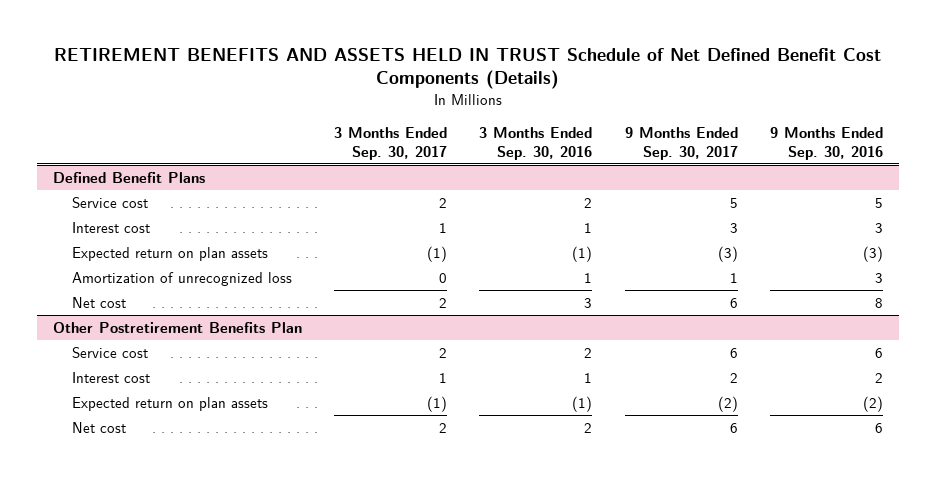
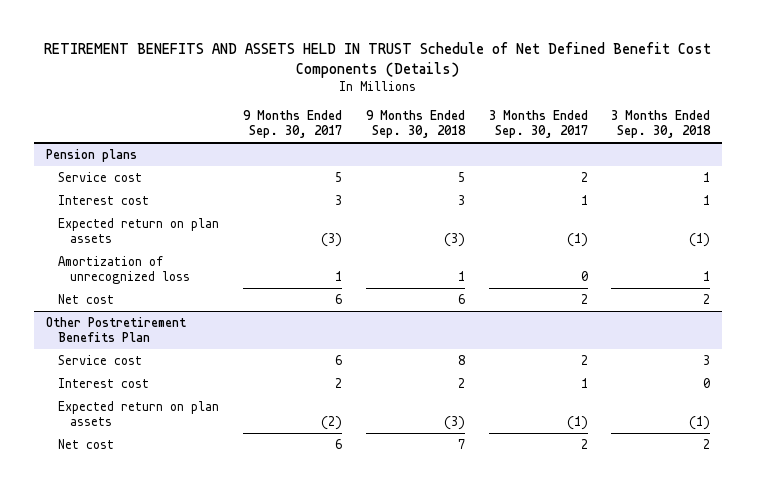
[479,126,593,160] 3 Months Ended Sep. 30, 2016 -> none
[769,126,883,160] 9 Months Ended Sep. 30, 2016 -> none
none -> [365,110,466,139] 9 Months Ended Sep. 30, 2018
none -> [611,110,712,139] 3 Months Ended Sep. 30, 2018
[53,171,206,183] Defined Benefit Plans -> [46,148,138,162] Pension plans

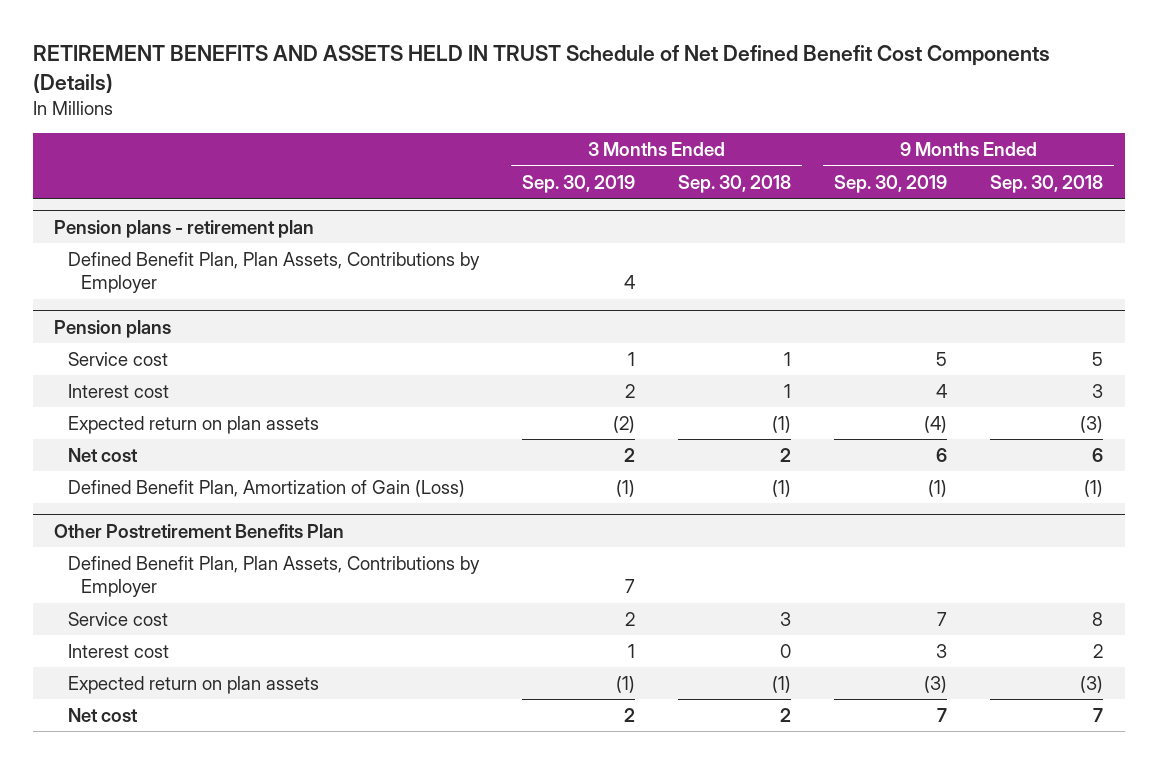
[242,110,342,139] 9 Months Ended Sep. 30, 2017 -> none
[488,110,588,139] 3 Months Ended Sep. 30, 2017 -> none
none -> [521,174,635,193] Sep. 30, 2019
none -> [834,174,948,193] Sep. 30, 2019
none -> [54,219,315,238] Pension plans - retirement plan
none -> [67,251,480,294] Defined Benefit Plan, Plan Assets, Contributions by Employer
[58,255,191,284] Amortization of unrecognized loss -> none
none -> [67,479,465,497] Defined Benefit Plan, Amortization of Gain (Loss)
none -> [67,555,480,598] Defined Benefit Plan, Plan Assets, Contributions by Employer

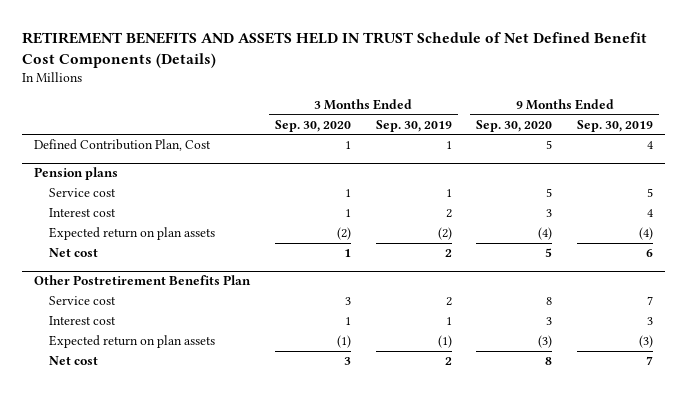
[678,174,792,193] Sep. 30, 2018 -> none
[990,174,1104,193] Sep. 30, 2018 -> none
none -> [275,119,352,132] Sep. 30, 2020
none -> [476,119,553,132] Sep. 30, 2020
[54,219,315,238] Pension plans - retirement plan -> none
[67,251,480,294] Defined Benefit Plan, Plan Assets, Contributions by Employer -> none
none -> [34,139,212,152] Defined Contribution Plan, Cost
[67,479,465,497] Defined Benefit Plan, Amortization of Gain (Loss) -> none
[67,555,480,598] Defined Benefit Plan, Plan Assets, Contributions by Employer -> none

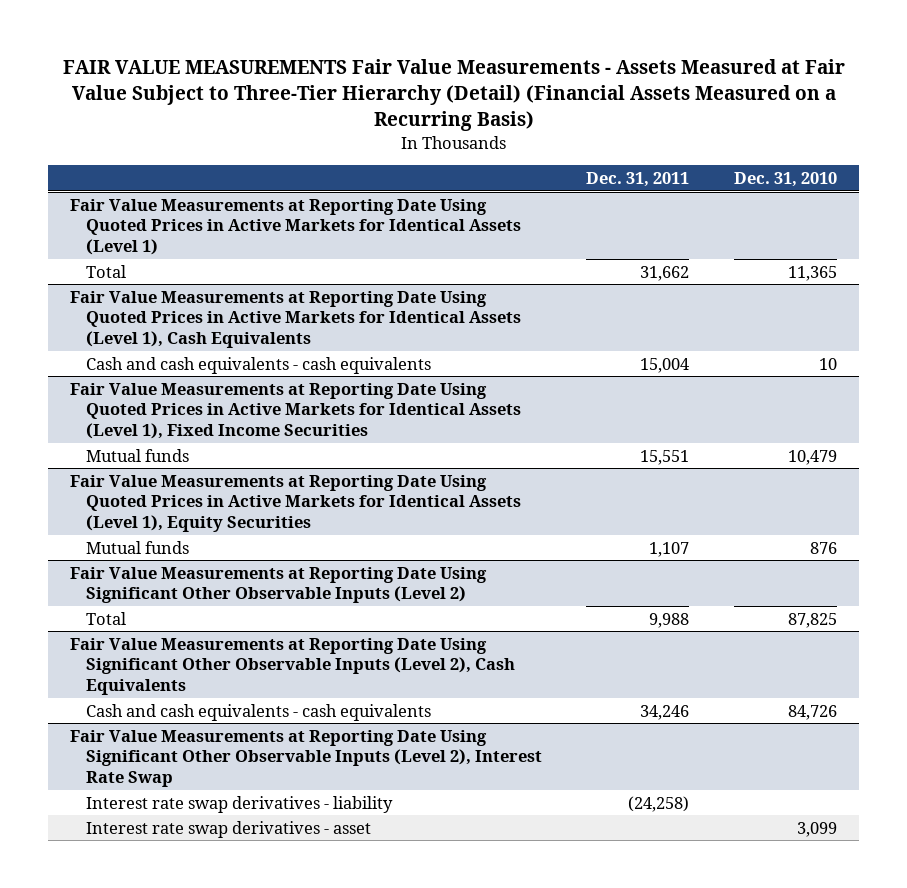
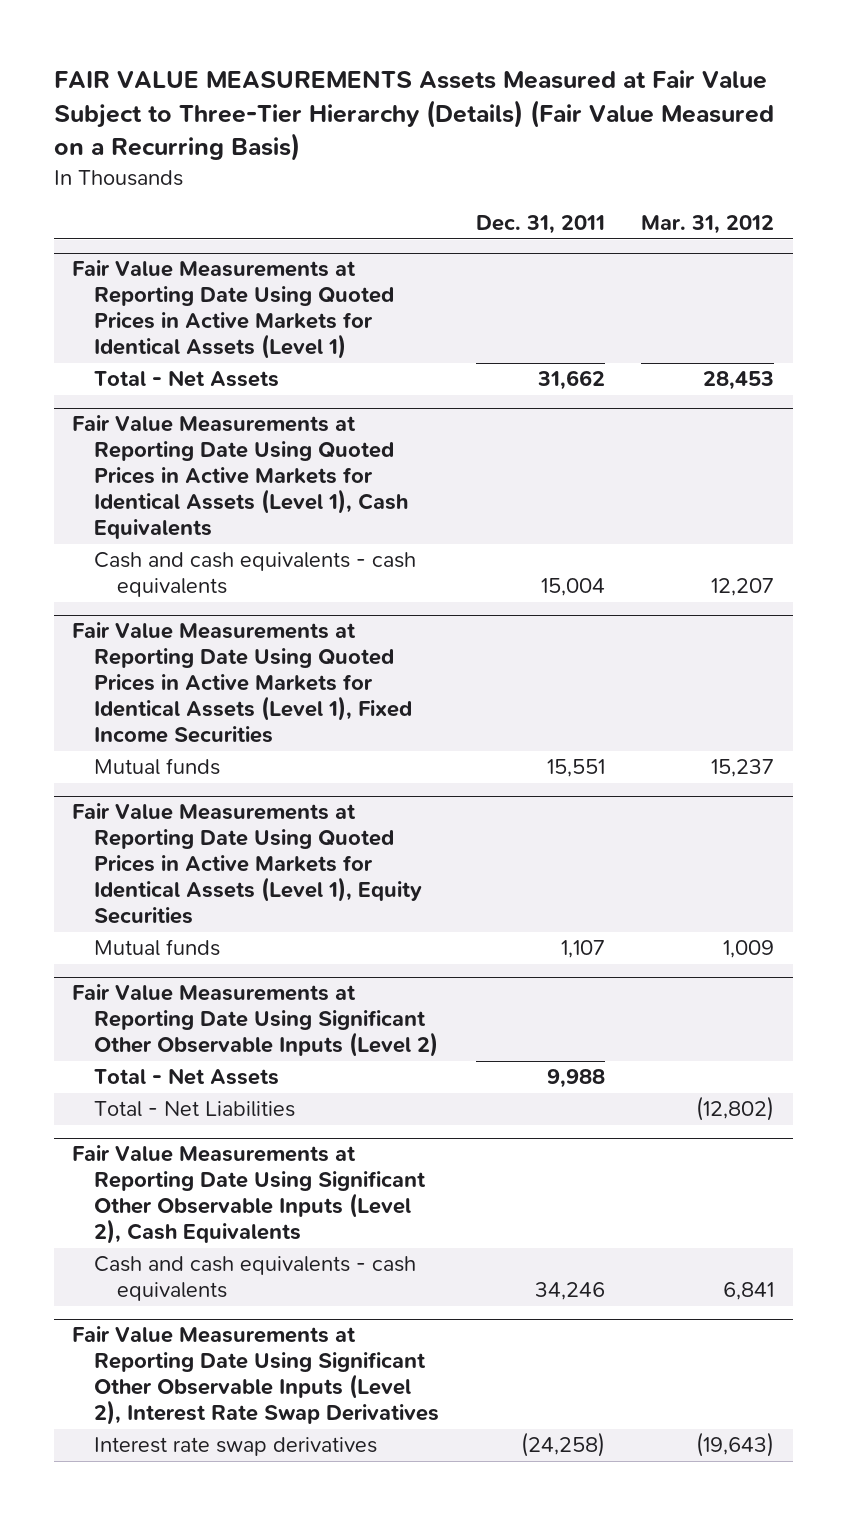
[62,59,845,132] FAIR VALUE MEASUREMENTS Fair Value Measurements - Assets Measured at Fair Value Subject to Three-Tier Hierarchy (Detail) (Financial Assets Measured on a Recurring Basis) -> [53,69,774,162] FAIR VALUE MEASUREMENTS Assets Measured at Fair Value Subject to Three-Tier Hierarchy (Details) (Fair Value Measured on a Recurring Basis)
[733,172,837,188] Dec. 31, 2010 -> none
none -> [641,215,775,235] Mar. 31, 2012
[85,264,126,278] Total -> [94,370,280,388] Total - Net Assets
[85,611,126,625] Total -> [94,1068,280,1086] Total - Net Assets
none -> [94,1101,296,1118] Total - Net Liabilities
[85,820,371,838] Interest rate swap derivatives - asset -> none
[70,729,542,788] Fair Value Measurements at Reporting Date Using Significant Other Observable Inputs (Level 2), Interest Rate Swap -> [71,1326,440,1426] Fair Value Measurements at Reporting Date Using Significant Other Observable Inputs (Level 2), Interest Rate Swap Derivatives
[85,795,393,813] Interest rate swap derivatives - liability -> [94,1437,378,1457] Interest rate swap derivatives

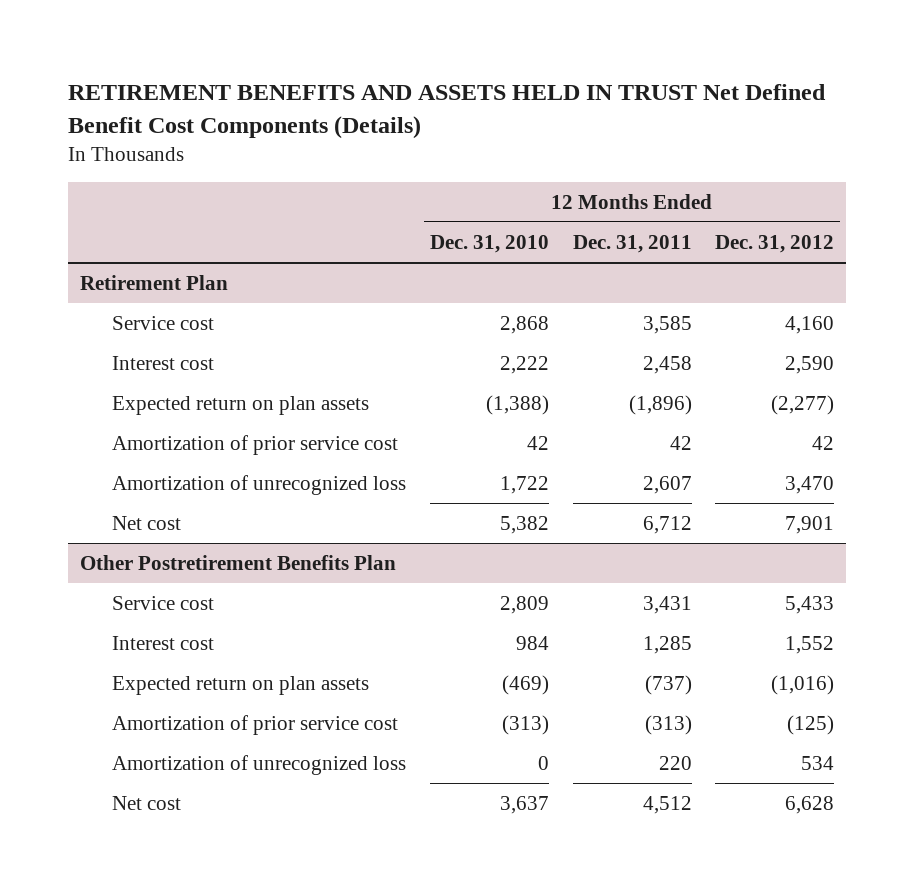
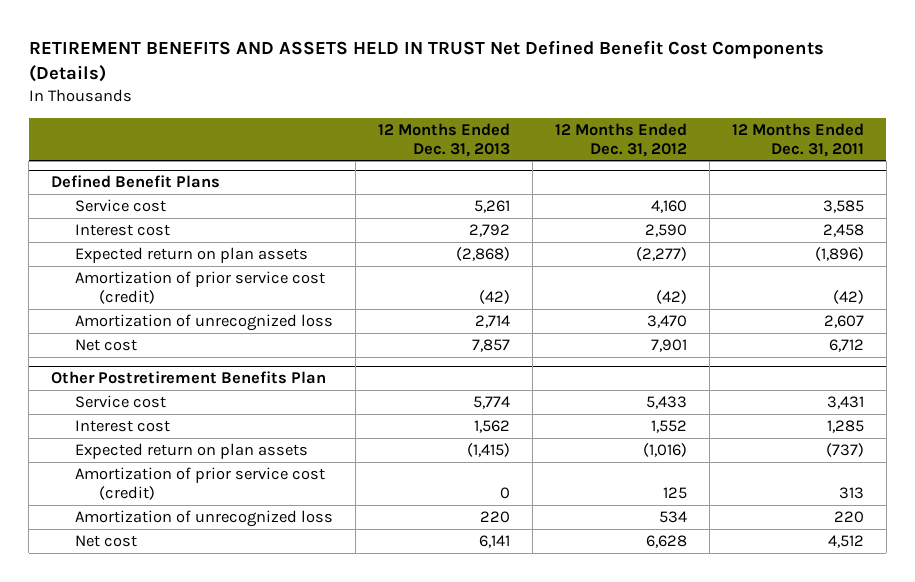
[429,234,549,253] Dec. 31, 2010 -> none
none -> [378,122,511,157] 12 Months Ended Dec. 31, 2013
[79,274,228,290] Retirement Plan -> none
none -> [51,175,221,189] Defined Benefit Plans
[111,434,398,455] Amortization of prior service cost -> [75,271,326,304] Amortization of prior service cost (credit)
[669,435,692,450] 42 -> [832,289,864,304] (42)
[812,435,835,450] 42 -> [656,289,688,304] (42)
[111,714,398,735] Amortization of prior service cost -> [75,467,326,500] Amortization of prior service cost (credit)
[644,714,692,735] (313) -> [838,486,864,499] 313
[787,714,835,735] (125) -> [663,486,688,499] 125

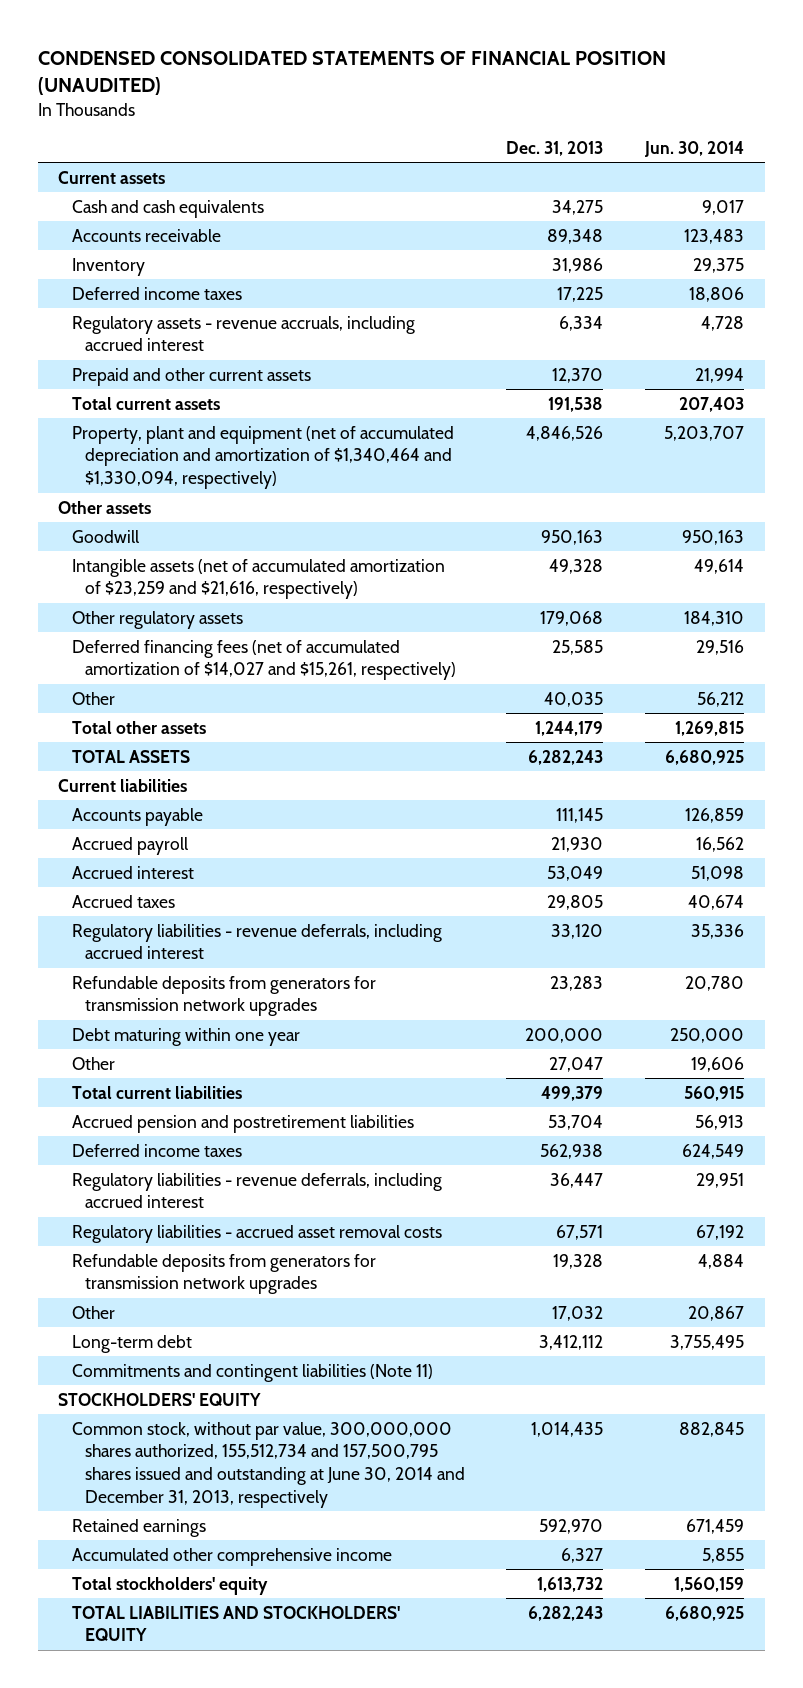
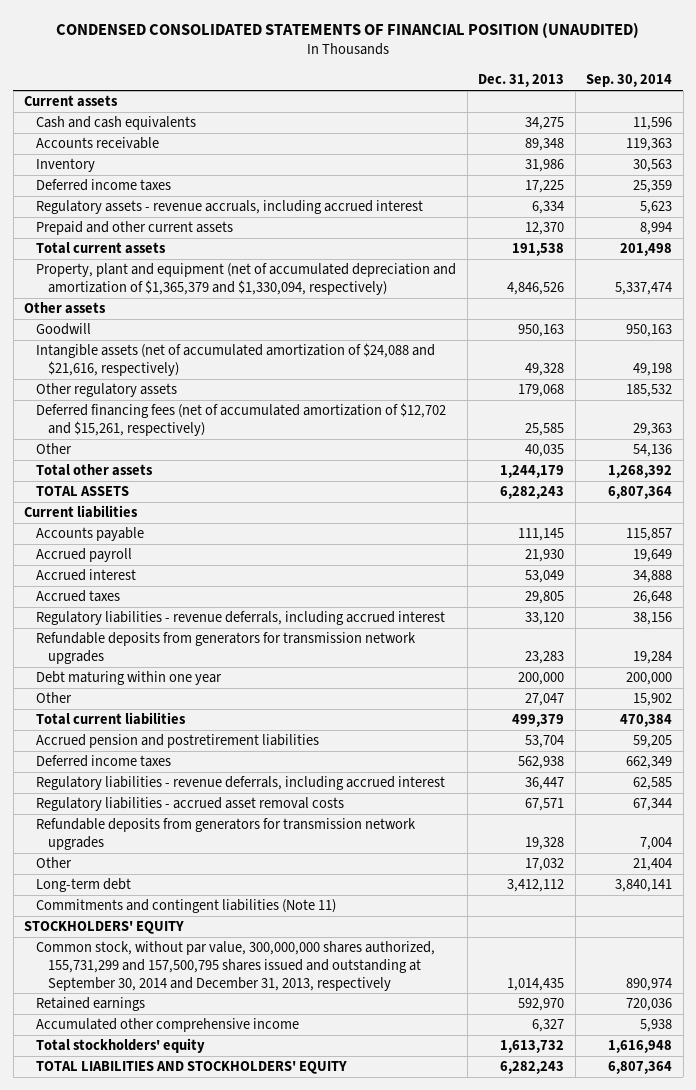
[644,140,745,157] Jun. 30, 2014 -> none
none -> [586,74,673,88] Sep. 30, 2014
[71,425,454,490] Property, plant and equipment (net of accumulated depreciation and amortization of $1,340,464 and $1,330,094, respectively) -> [36,263,457,295] Property, plant and equipment (net of accumulated depreciation and amortization of $1,365,379 and $1,330,094, respectively)
[71,558,445,600] Intangible assets (net of accumulated amortization of $23,259 and $21,616, respectively) -> [36,343,436,376] Intangible assets (net of accumulated amortization of $24,088 and $21,616, respectively)
[71,639,456,681] Deferred financing fees (net of accumulated amortization of $14,027 and $15,261, respectively) -> [36,403,447,436] Deferred financing fees (net of accumulated amortization of $12,702 and $15,261, respectively)
[71,1421,465,1508] Common stock, without par value, 300,000,000 shares authorized, 155,512,734 and 157,500,795 shares issued and outstanding at June 30, 2014 and December 31, 2013, respectively -> [36,941,436,991] Common stock, without par value, 300,000,000 shares authorized, 155,731,299 and 157,500,795 shares issued and outstanding at September 30, 2014 and December 31, 2013, respectively

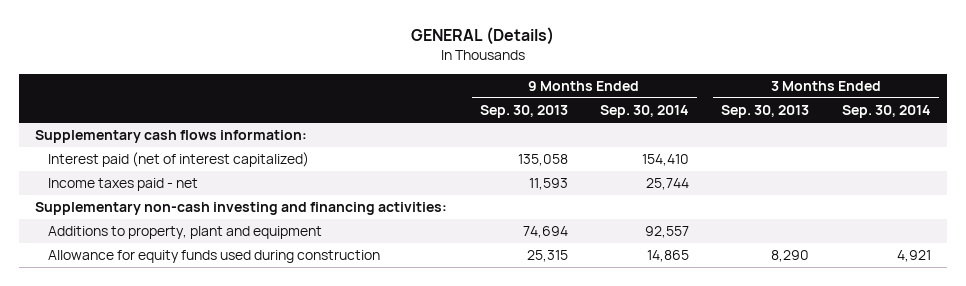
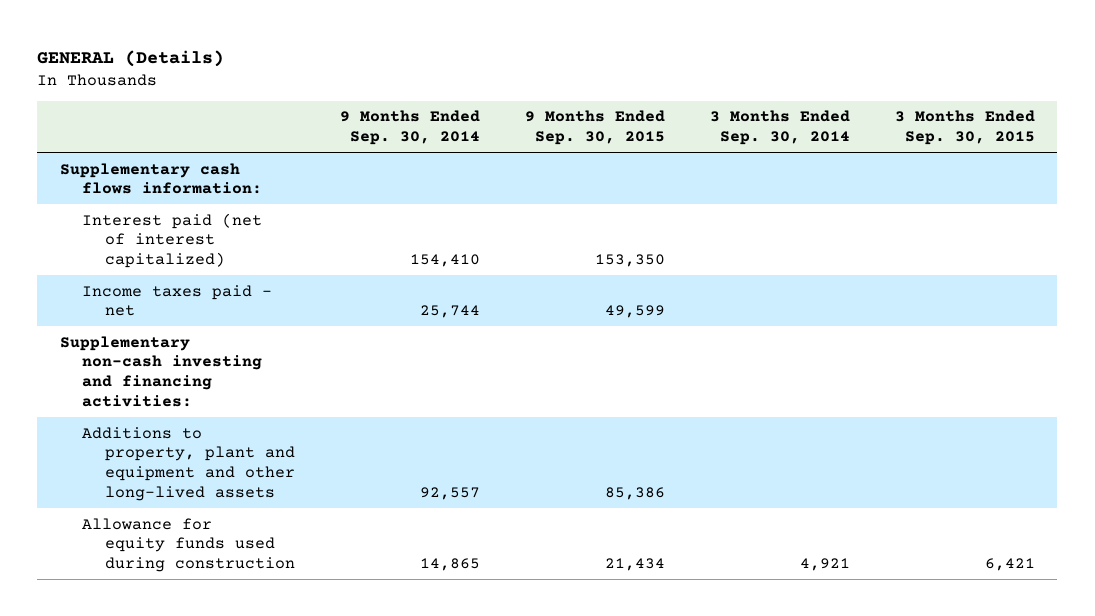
[479,105,568,119] Sep. 30, 2013 -> none
[721,105,810,119] Sep. 30, 2013 -> none
none -> [524,110,665,146] 9 Months Ended Sep. 30, 2015
none -> [894,110,1035,146] 3 Months Ended Sep. 30, 2015
[48,226,323,240] Additions to property, plant and equipment -> [82,426,295,502] Additions to property, plant and equipment and other long-lived assets

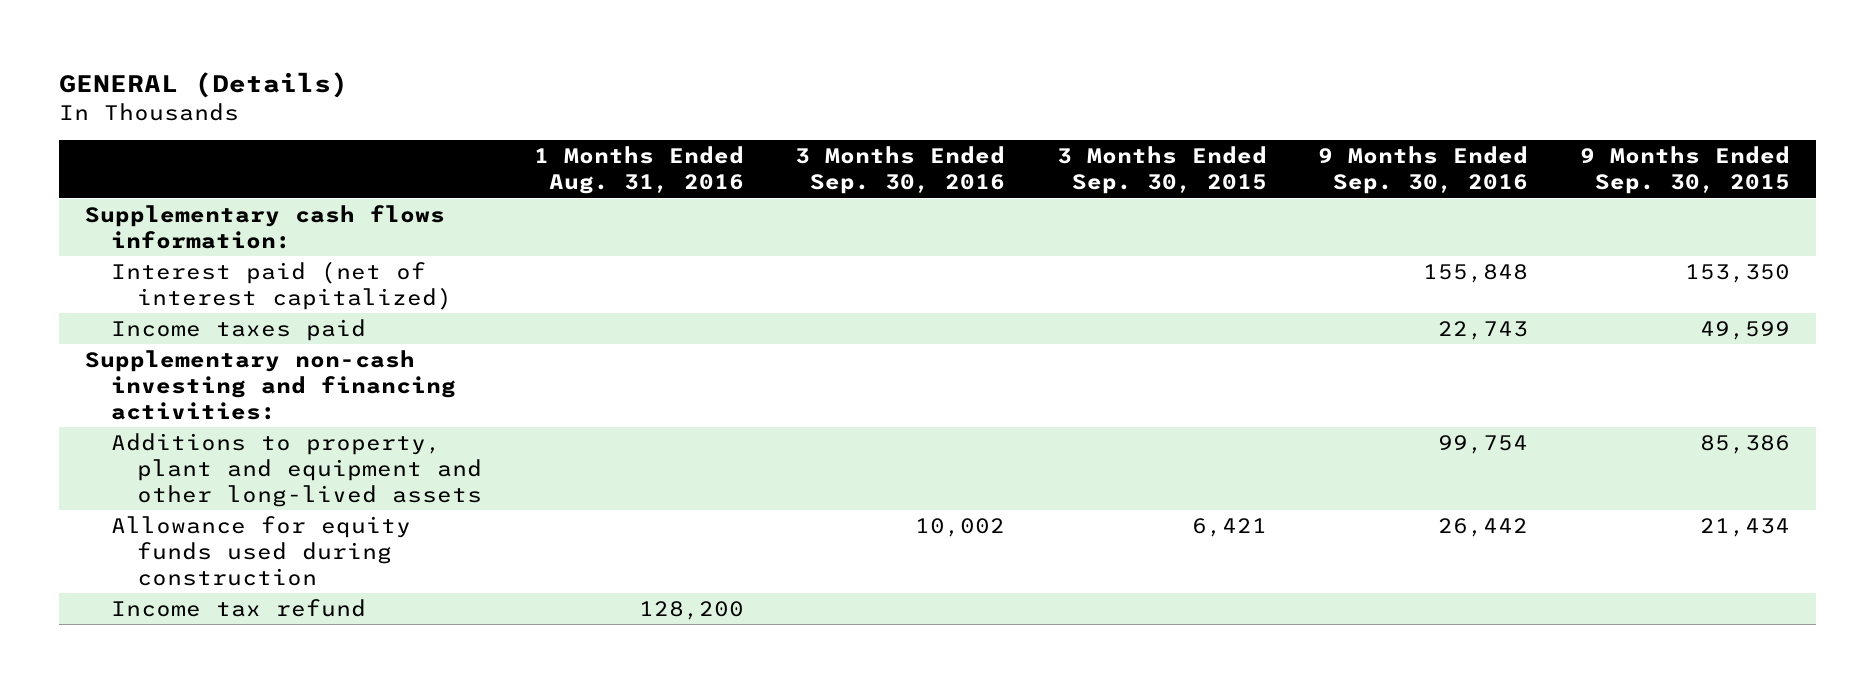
[339,110,480,146] 9 Months Ended Sep. 30, 2014 -> none
[709,110,850,146] 3 Months Ended Sep. 30, 2014 -> none
none -> [533,146,744,195] 1 Months Ended Aug. 31, 2016
none -> [795,146,1006,195] 3 Months Ended Sep. 30, 2016
none -> [1318,146,1529,195] 9 Months Ended Sep. 30, 2016
[82,284,273,317] Income taxes paid - net -> [111,318,367,341] Income taxes paid
none -> [111,598,367,617] Income tax refund

